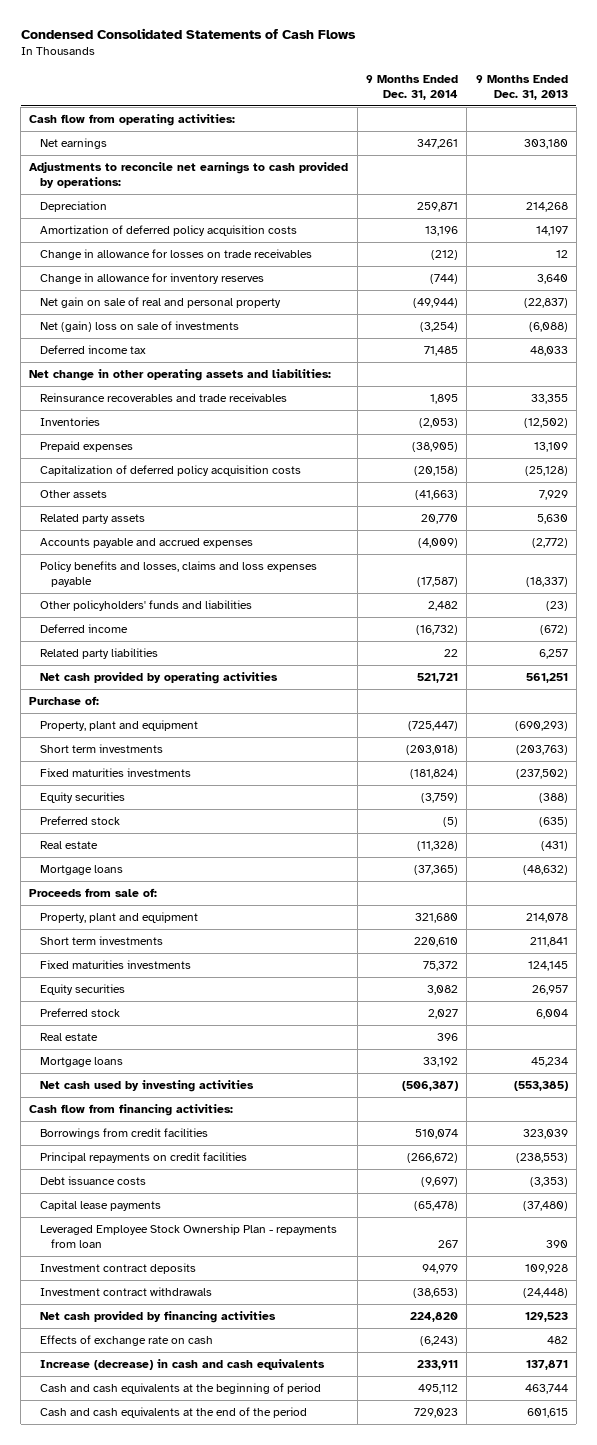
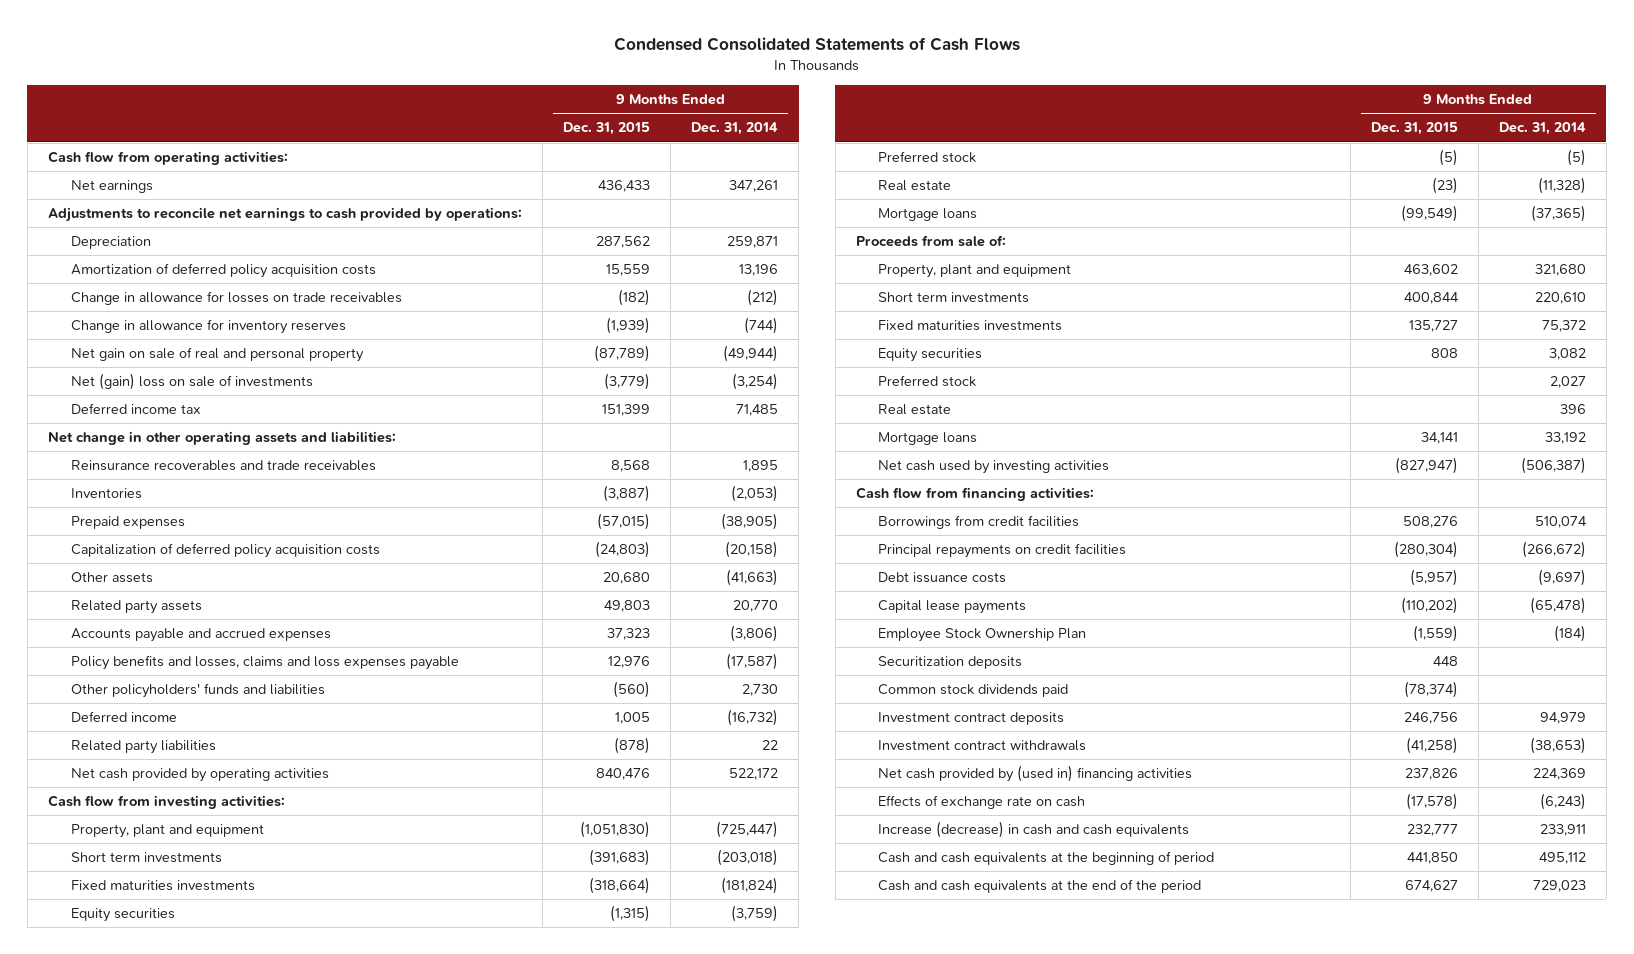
[475,74,568,100] 9 Months Ended Dec. 31, 2013 -> none
none -> [562,122,650,136] Dec. 31, 2015
[417,537,458,548] (4,009) -> [730,625,779,643] (3,806)
[427,600,458,611] 2,482 -> [742,684,779,697] 2,730
[29,695,100,705] Purchase of: -> none
[416,672,458,683] 521,721 -> [729,768,779,781] 522,172
none -> [47,795,285,810] Cash flow from investing activities:
[40,1223,338,1249] Leveraged Employee Stock Ownership Plan - repayments from loan -> [878,628,1087,643] Employee Stock Ownership Plan
[437,1240,458,1249] 267 -> [1553,625,1586,643] (184)
none -> [878,656,1023,670] Securitization deposits
none -> [878,684,1069,698] Common stock dividends paid
[40,1310,277,1323] Net cash provided by financing activities -> [878,765,1193,783] Net cash provided by (used in) financing activities
[409,1311,458,1322] 224,820 -> [1532,768,1586,781] 224,369

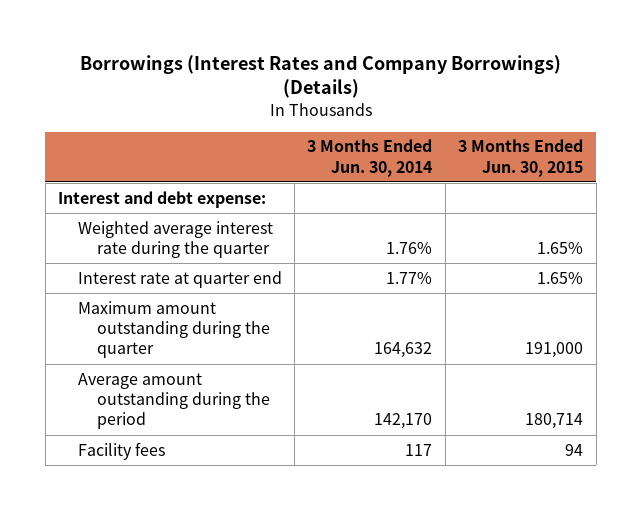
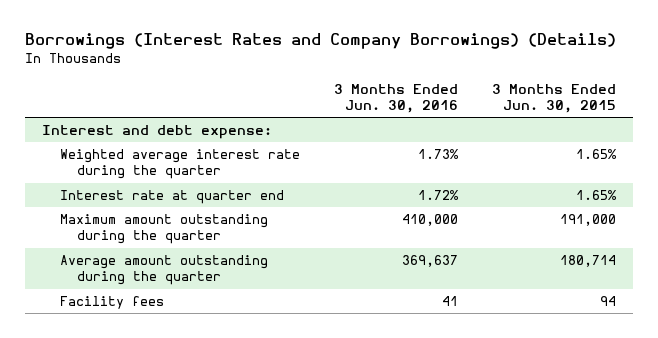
[307,139,433,177] 3 Months Ended Jun. 30, 2014 -> none
none -> [333,83,458,113] 3 Months Ended Jun. 30, 2016
[77,372,270,430] Average amount outstanding during the period -> [59,255,268,286] Average amount outstanding during the quarter

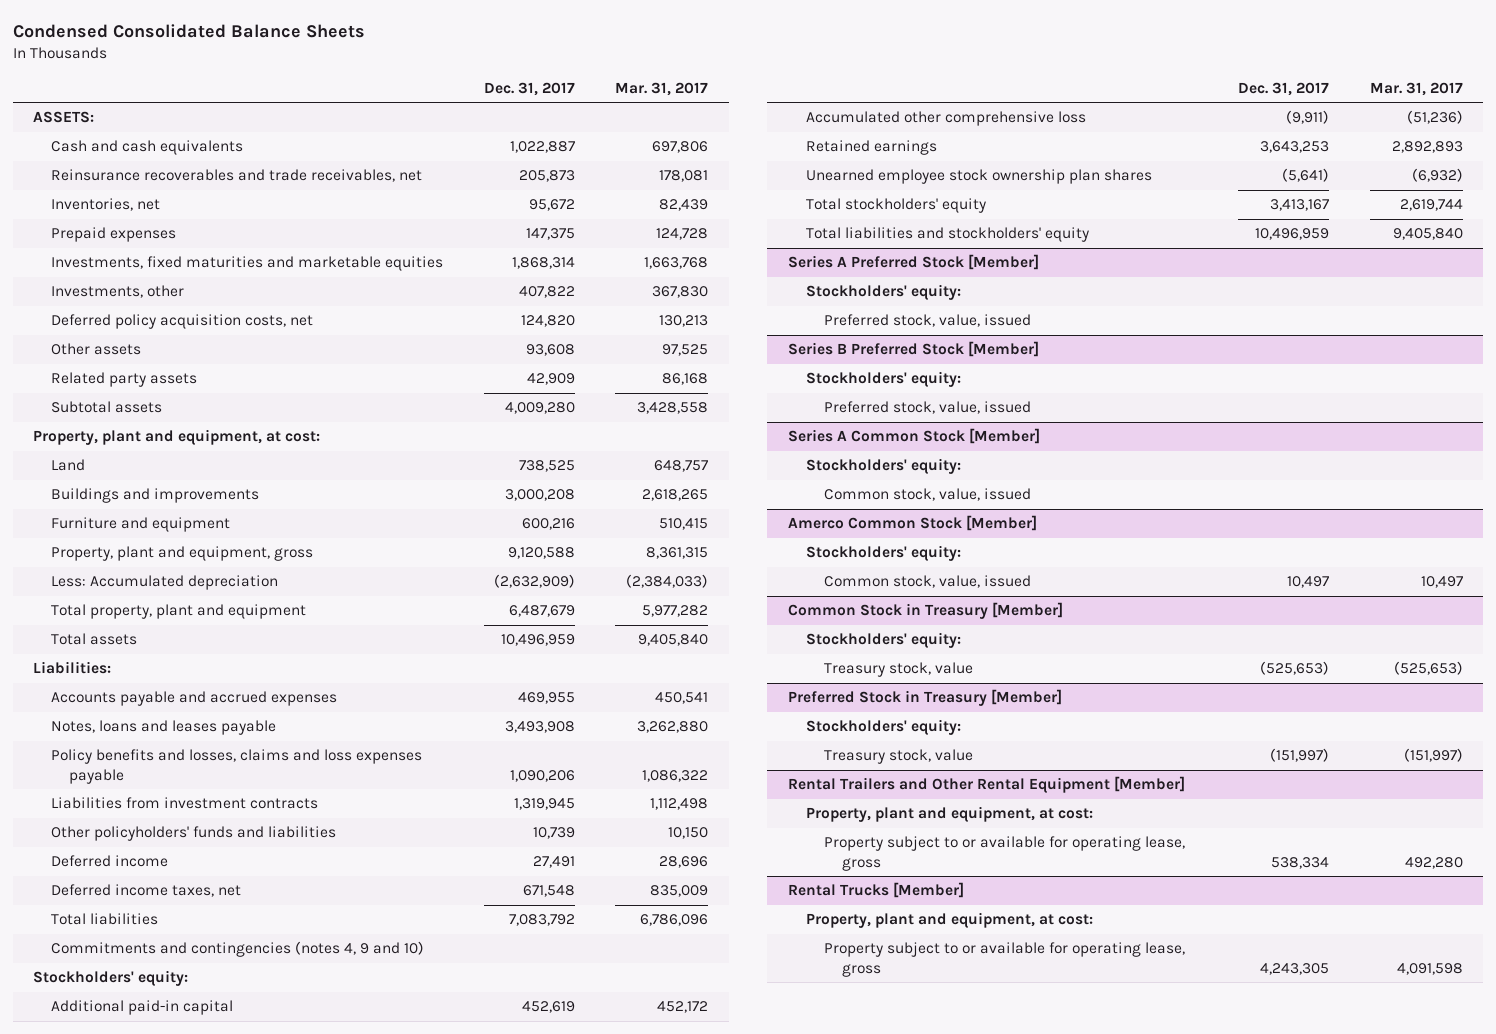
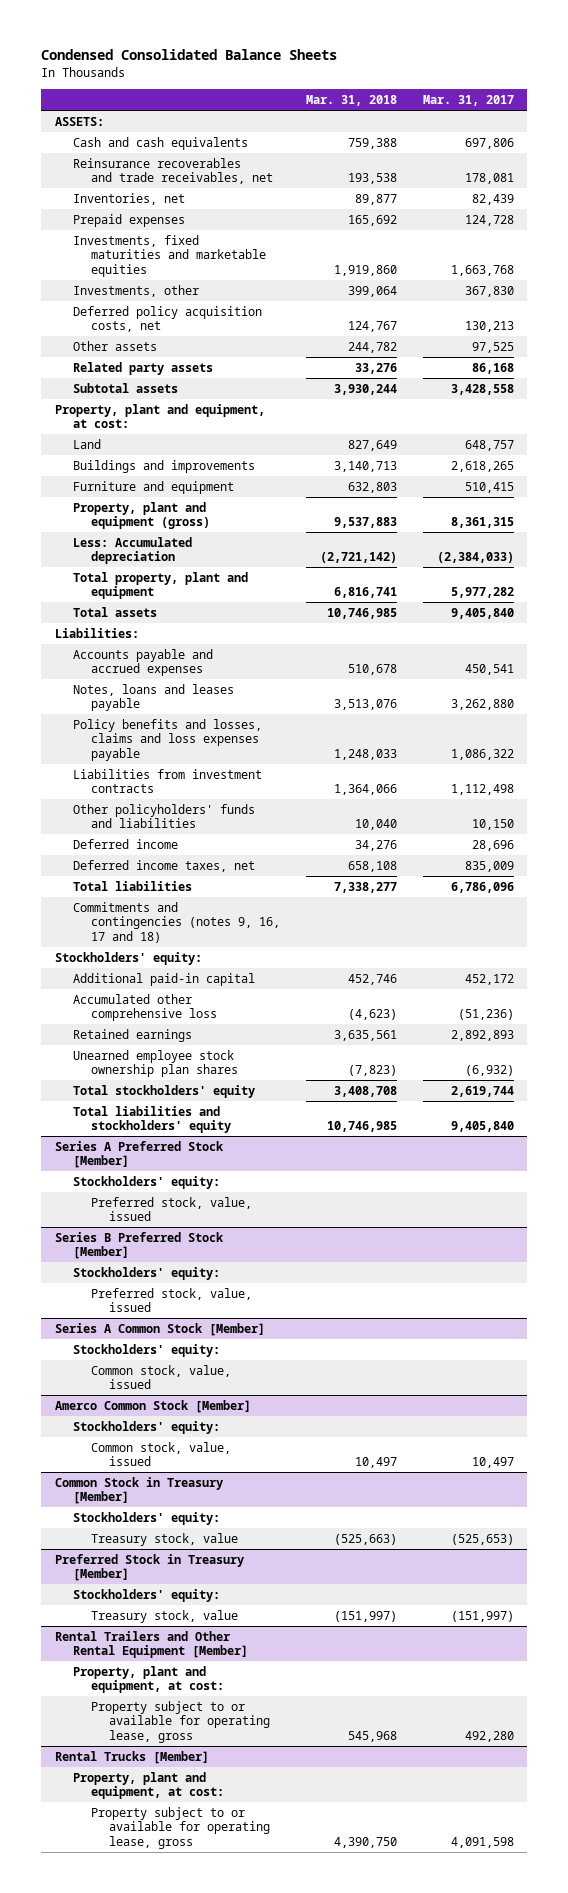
[483,81,575,96] Dec. 31, 2017 -> none
none -> [305,94,397,106] Mar. 31, 2018
[51,546,314,562] Property, plant and equipment, gross -> [72,501,210,530] Property, plant and equipment (gross)
[51,941,425,958] Commitments and contingencies (notes 4, 9 and 10) -> [72,901,280,943] Commitments and contingencies (notes 9, 16, 17 and 18)

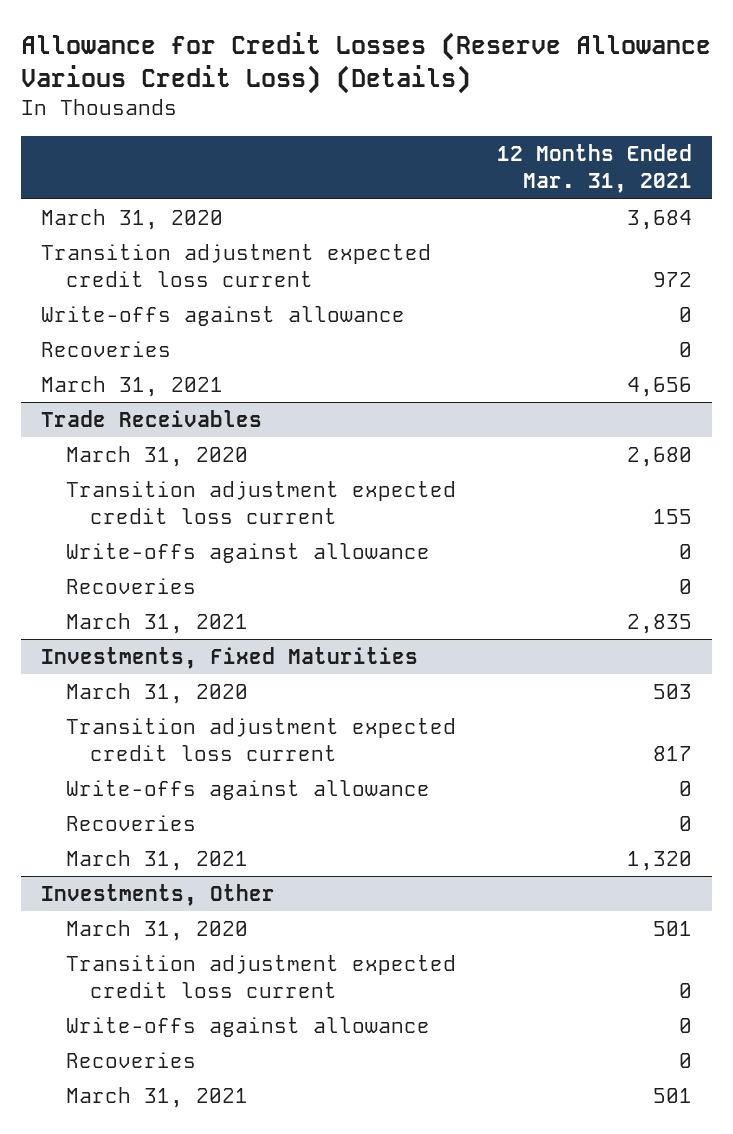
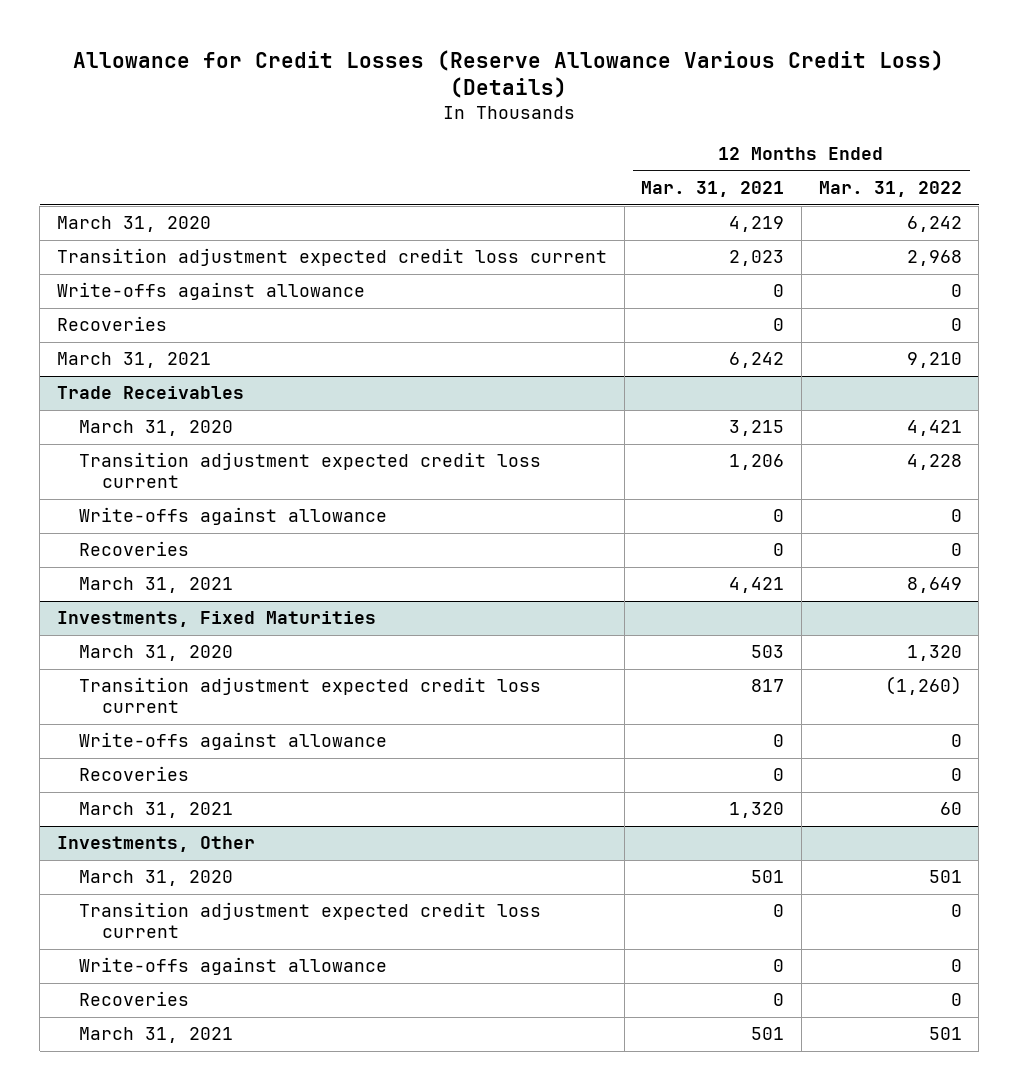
none -> [818,181,962,198] Mar. 31, 2022
[626,209,692,230] 3,684 -> [729,216,785,233] 4,219
[652,272,692,288] 972 -> [729,250,785,267] 2,023
[626,376,692,397] 4,656 -> [729,352,785,369] 6,242
[626,446,692,467] 2,680 -> [729,420,785,437] 3,215
[652,509,692,525] 155 -> [729,454,785,471] 1,206
[626,613,692,634] 2,835 -> [729,577,785,594] 4,421

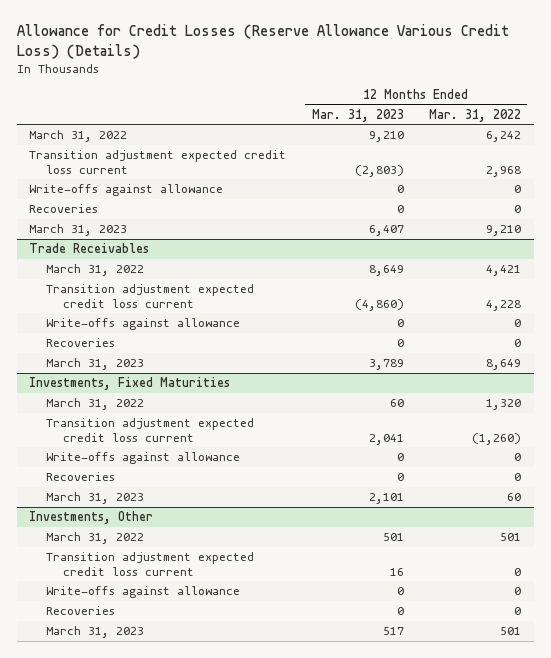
[641,181,785,198] Mar. 31, 2021 -> none
none -> [311,108,404,122] Mar. 31, 2023
[57,216,212,233] March 31, 2020 -> [29,130,128,143] March 31, 2022
[57,352,212,369] March 31, 2021 -> [29,224,128,237] March 31, 2023
[79,420,234,437] March 31, 2020 -> [46,264,145,277] March 31, 2022
[79,577,234,594] March 31, 2021 -> [46,358,145,371] March 31, 2023
[79,645,234,662] March 31, 2020 -> [46,398,145,411] March 31, 2022
[79,802,234,819] March 31, 2021 -> [46,492,145,505] March 31, 2023
[79,870,234,887] March 31, 2020 -> [46,532,145,545] March 31, 2022
[79,1027,234,1044] March 31, 2021 -> [46,626,145,639] March 31, 2023

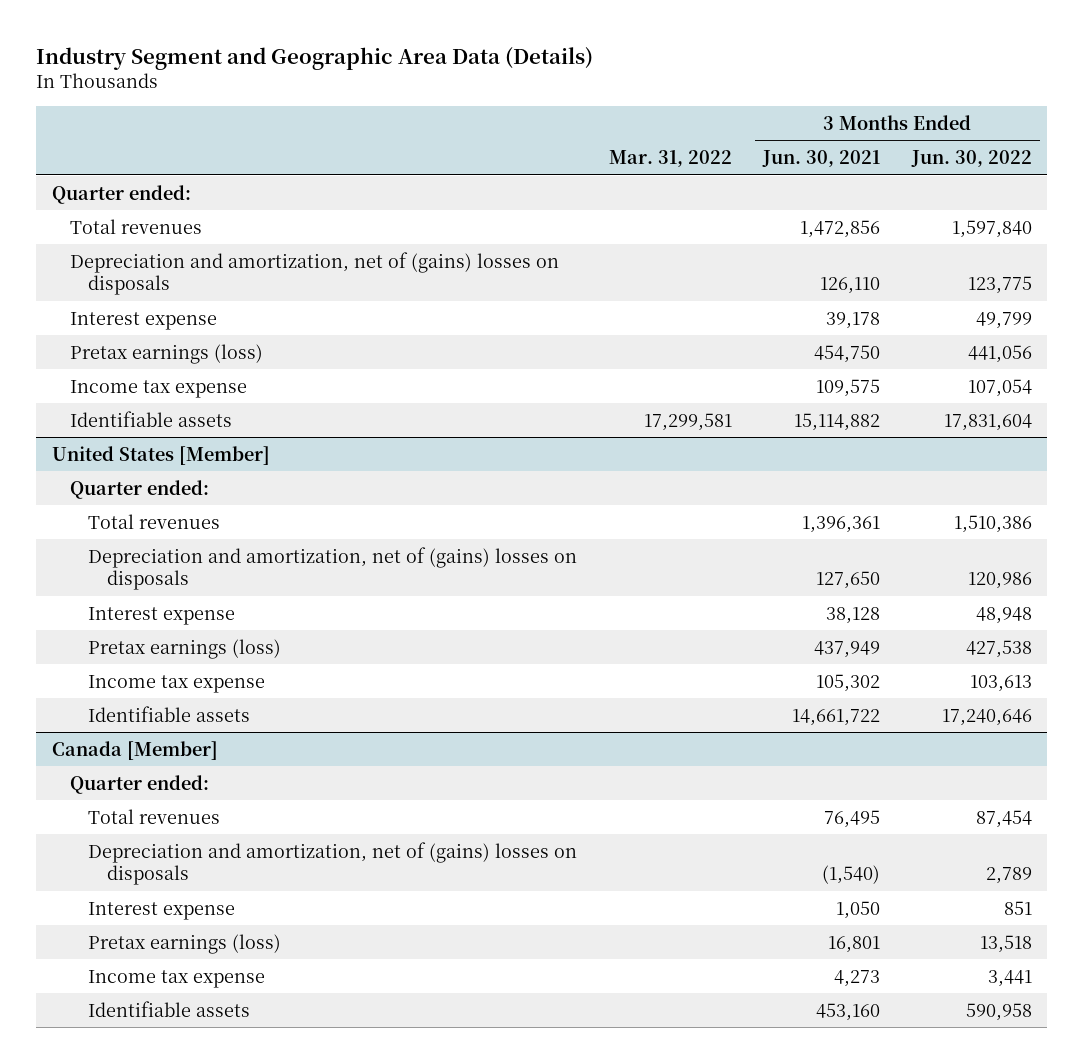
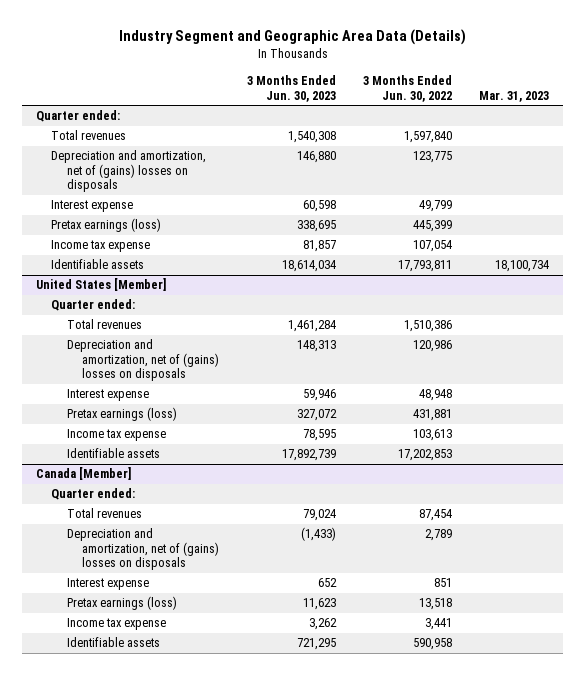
[608,149,732,167] Mar. 31, 2022 -> none
[762,149,881,167] Jun. 30, 2021 -> none
none -> [246,75,336,102] 3 Months Ended Jun. 30, 2023
none -> [479,90,550,102] Mar. 31, 2023
[967,344,1032,363] 441,056 -> [413,220,453,233] 445,399
[943,413,1032,431] 17,831,604 -> [398,260,453,273] 17,793,811
[965,639,1032,658] 427,538 -> [413,409,453,422] 431,881
[941,708,1032,726] 17,240,646 -> [398,449,453,462] 17,202,853

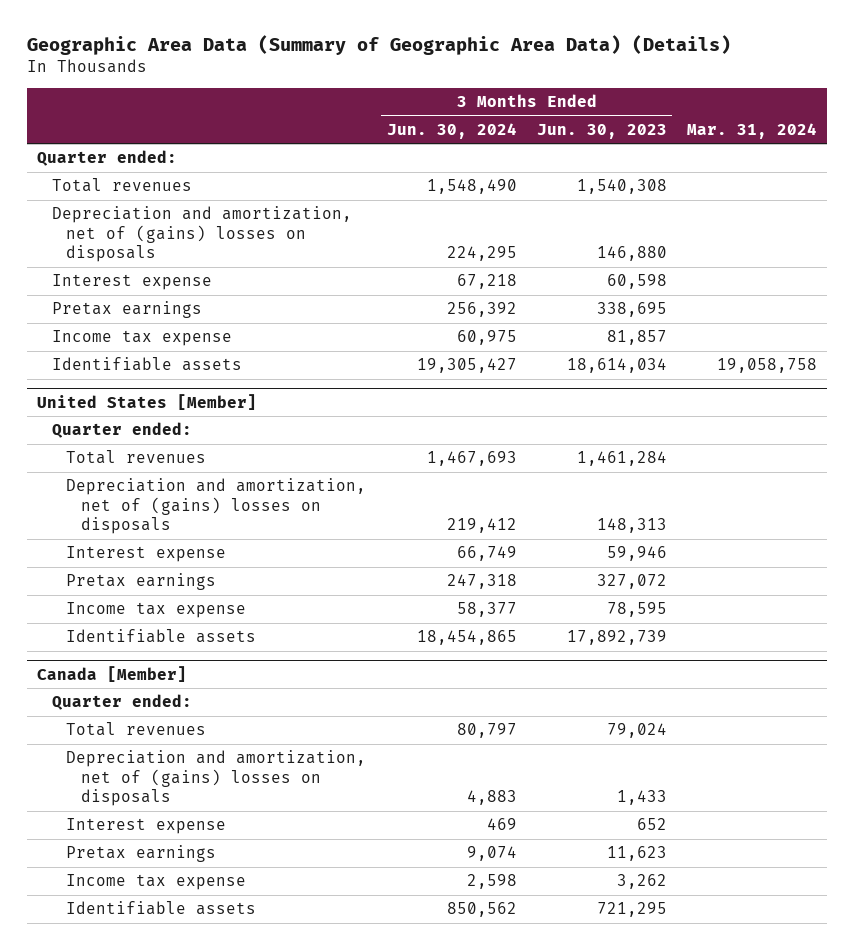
[118,29,466,46] Industry Segment and Geographic Area Data (Details) -> [26,35,731,56] Geographic Area Data (Summary of Geographic Area Data) (Details)
[363,75,453,102] 3 Months Ended Jun. 30, 2022 -> none
[479,90,550,102] Mar. 31, 2023 -> none
none -> [386,123,517,140] Jun. 30, 2024
none -> [686,123,817,140] Mar. 31, 2024
[51,218,162,233] Pretax earnings (loss) -> [51,301,202,319] Pretax earnings
[66,407,177,422] Pretax earnings (loss) -> [66,573,217,591] Pretax earnings
[300,527,336,542] (1,433) -> [616,790,667,806] 1,433
[66,596,177,611] Pretax earnings (loss) -> [66,845,217,863] Pretax earnings

